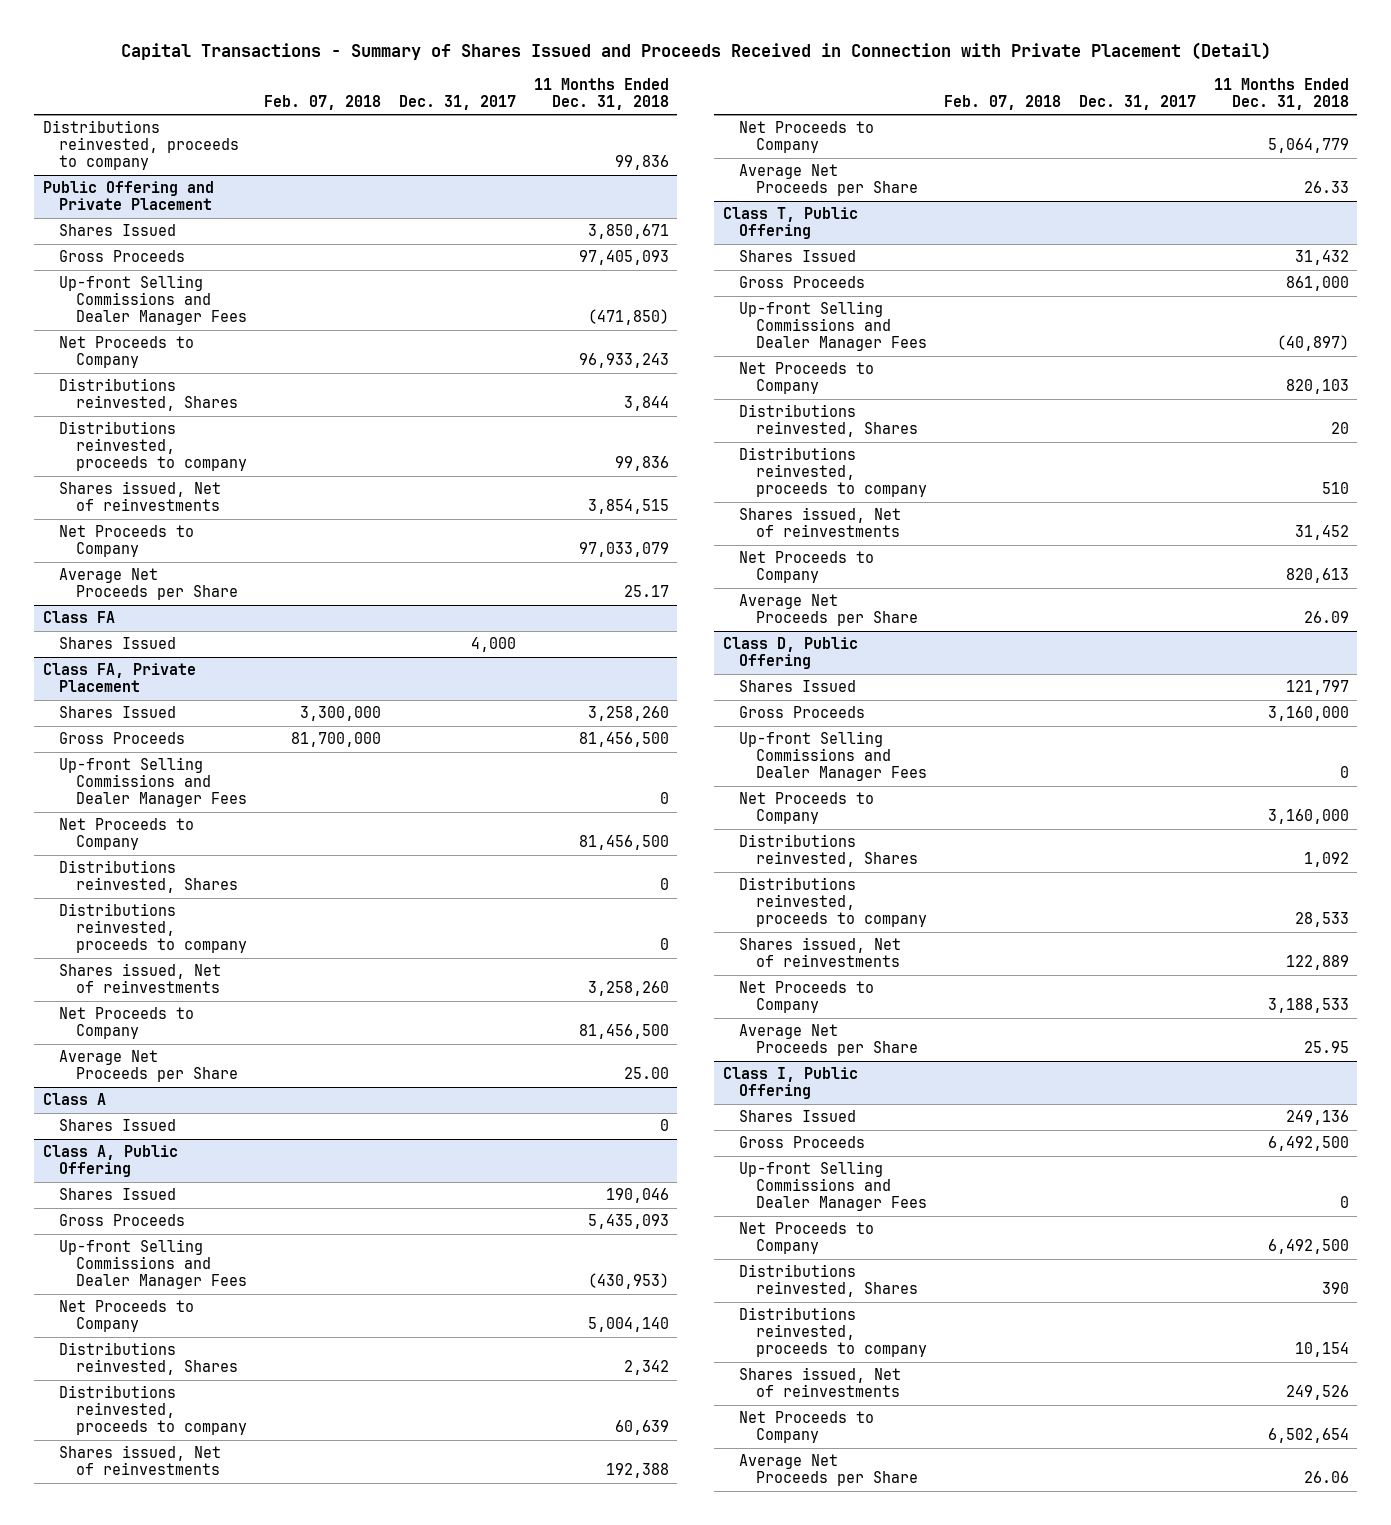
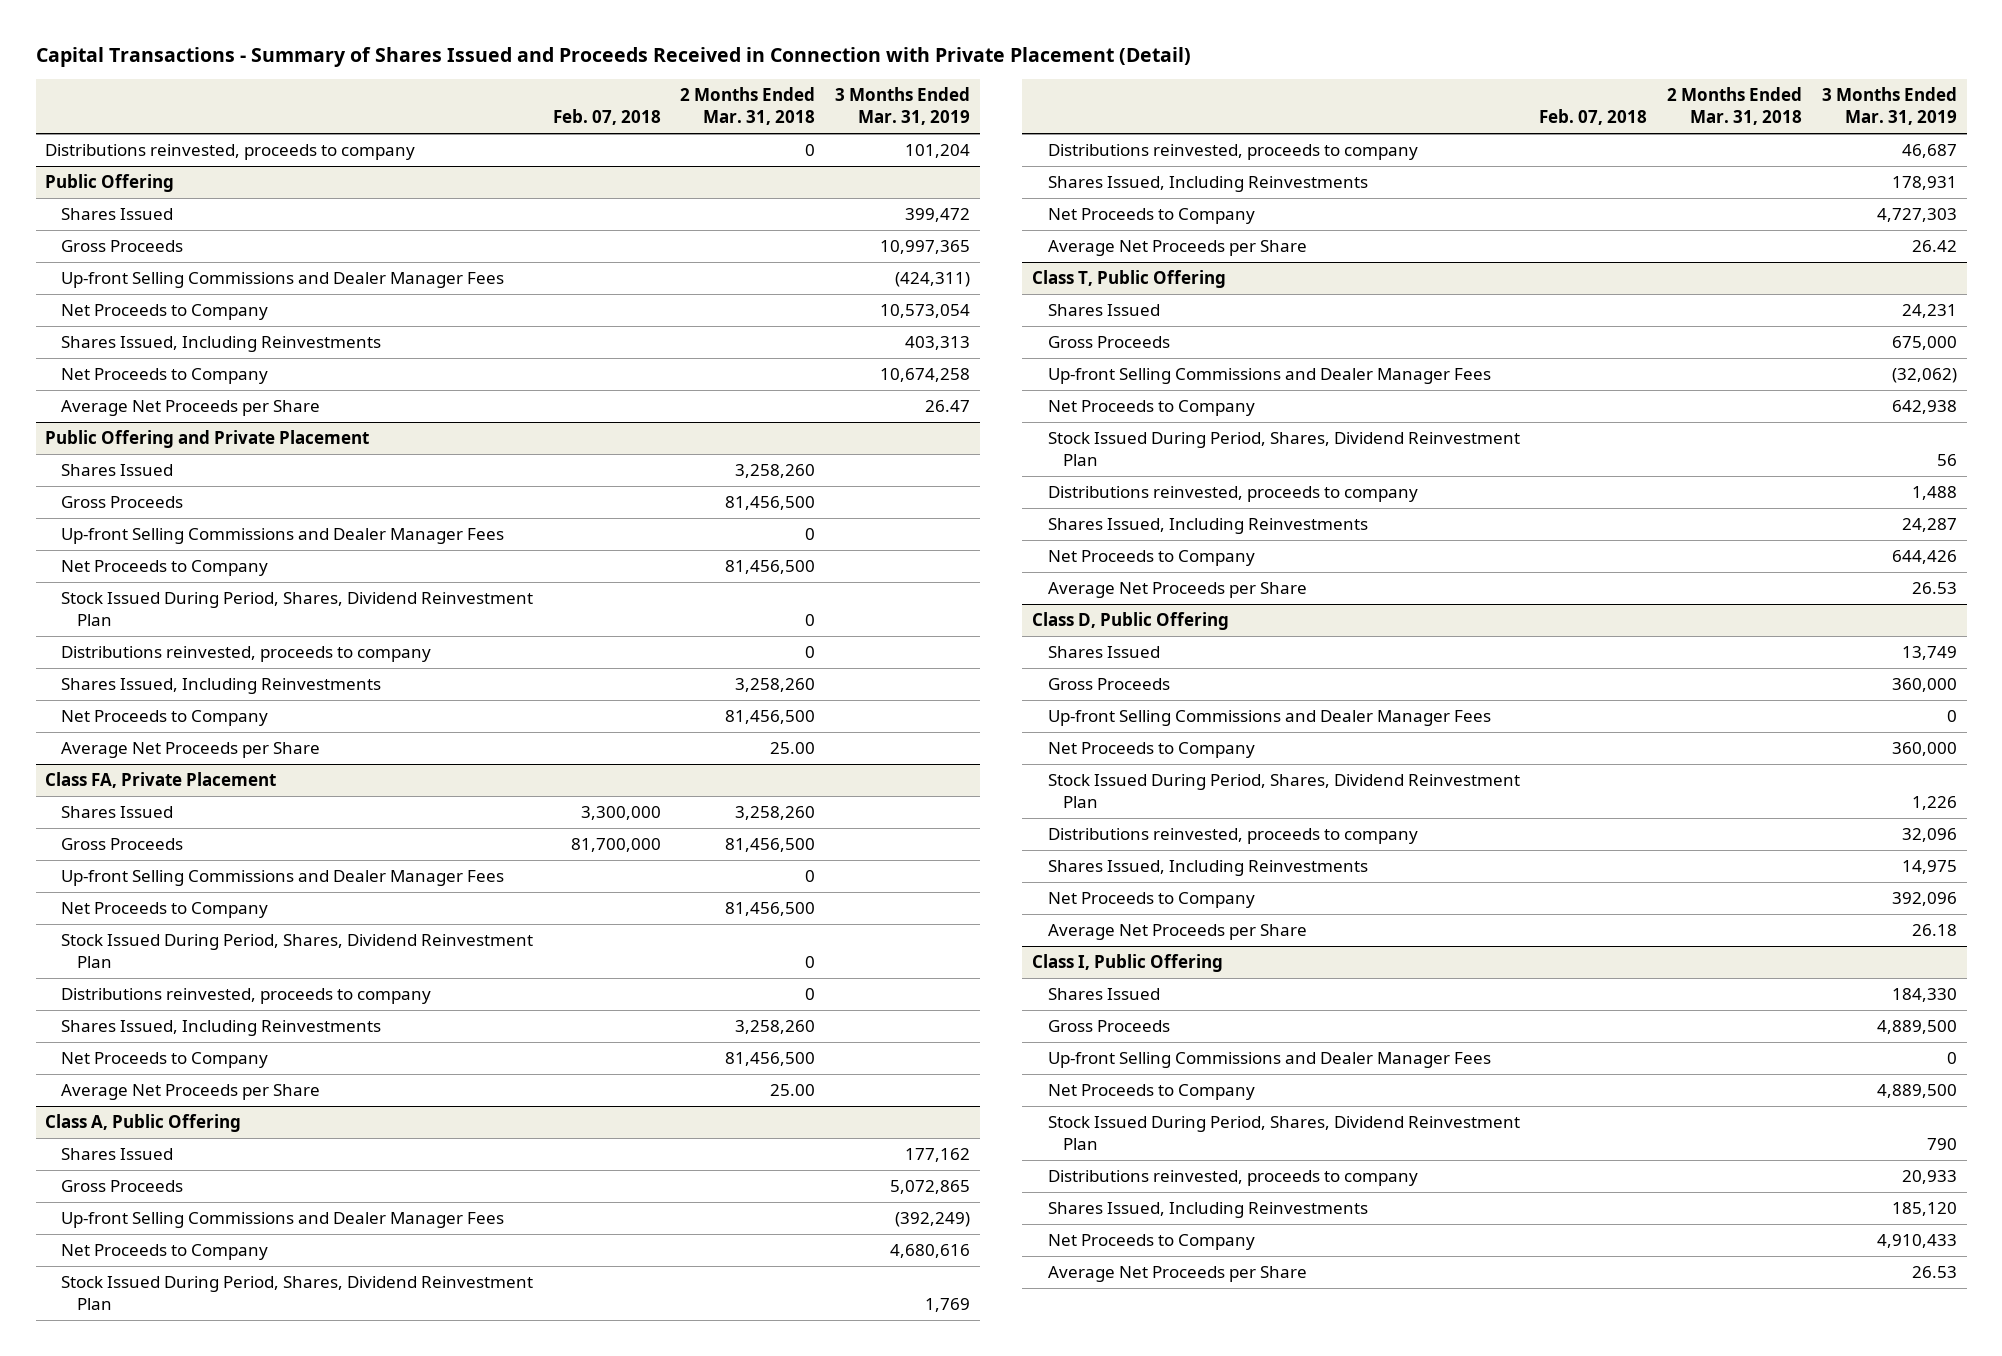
[398,94,516,110] Dec. 31, 2017 -> none
[533,77,669,110] 11 Months Ended Dec. 31, 2018 -> none
none -> [680,87,816,125] 2 Months Ended Mar. 31, 2018
none -> [835,87,971,125] 3 Months Ended Mar. 31, 2019
none -> [45,174,175,193] Public Offering
none -> [60,208,173,221] Shares Issued
none -> [60,240,183,253] Gross Proceeds
none -> [60,272,504,289] Up-front Selling Commissions and Dealer Manager Fees
none -> [60,304,268,321] Net Proceeds to Company
none -> [60,336,381,353] Shares Issued, Including Reinvestments
none -> [60,368,268,385] Net Proceeds to Company
none -> [60,400,320,417] Average Net Proceeds per Share
[59,378,238,412] Distributions reinvested, Shares -> [60,592,533,627] Stock Issued During Period, Shares, Dividend Reinvestment Plan
[59,481,222,512] Shares issued, Net of reinvestments -> [60,678,381,695] Shares Issued, Including Reinvestments
[42,611,115,624] Class FA -> none
[59,637,177,650] Shares Issued -> none
[59,860,238,894] Distributions reinvested, Shares -> [60,934,533,969] Stock Issued During Period, Shares, Dividend Reinvestment Plan
[59,963,222,994] Shares issued, Net of reinvestments -> [60,1020,381,1037] Shares Issued, Including Reinvestments
[42,1093,106,1106] Class A -> none
[59,1119,177,1132] Shares Issued -> none
[59,1342,238,1376] Distributions reinvested, Shares -> [60,1276,533,1311] Stock Issued During Period, Shares, Dividend Reinvestment Plan
[59,1445,222,1476] Shares issued, Net of reinvestments -> [1047,176,1368,193] Shares Issued, Including Reinvestments
[739,404,918,438] Distributions reinvested, Shares -> [1047,432,1520,467] Stock Issued During Period, Shares, Dividend Reinvestment Plan
[739,507,902,538] Shares issued, Net of reinvestments -> [1047,518,1368,535] Shares Issued, Including Reinvestments
[739,834,918,868] Distributions reinvested, Shares -> [1047,774,1520,809] Stock Issued During Period, Shares, Dividend Reinvestment Plan
[739,937,902,968] Shares issued, Net of reinvestments -> [1047,860,1368,877] Shares Issued, Including Reinvestments
[739,1264,918,1298] Distributions reinvested, Shares -> [1047,1116,1520,1151] Stock Issued During Period, Shares, Dividend Reinvestment Plan
[739,1367,902,1398] Shares issued, Net of reinvestments -> [1047,1202,1368,1219] Shares Issued, Including Reinvestments

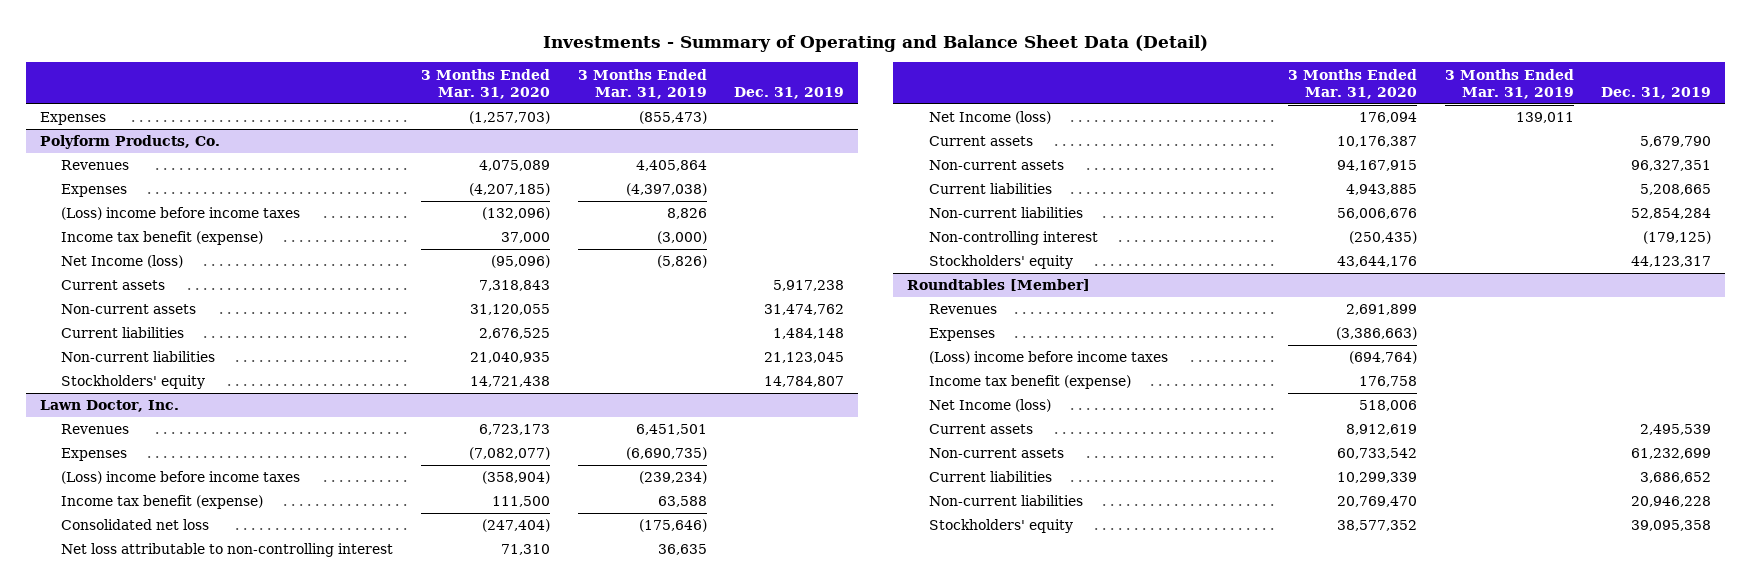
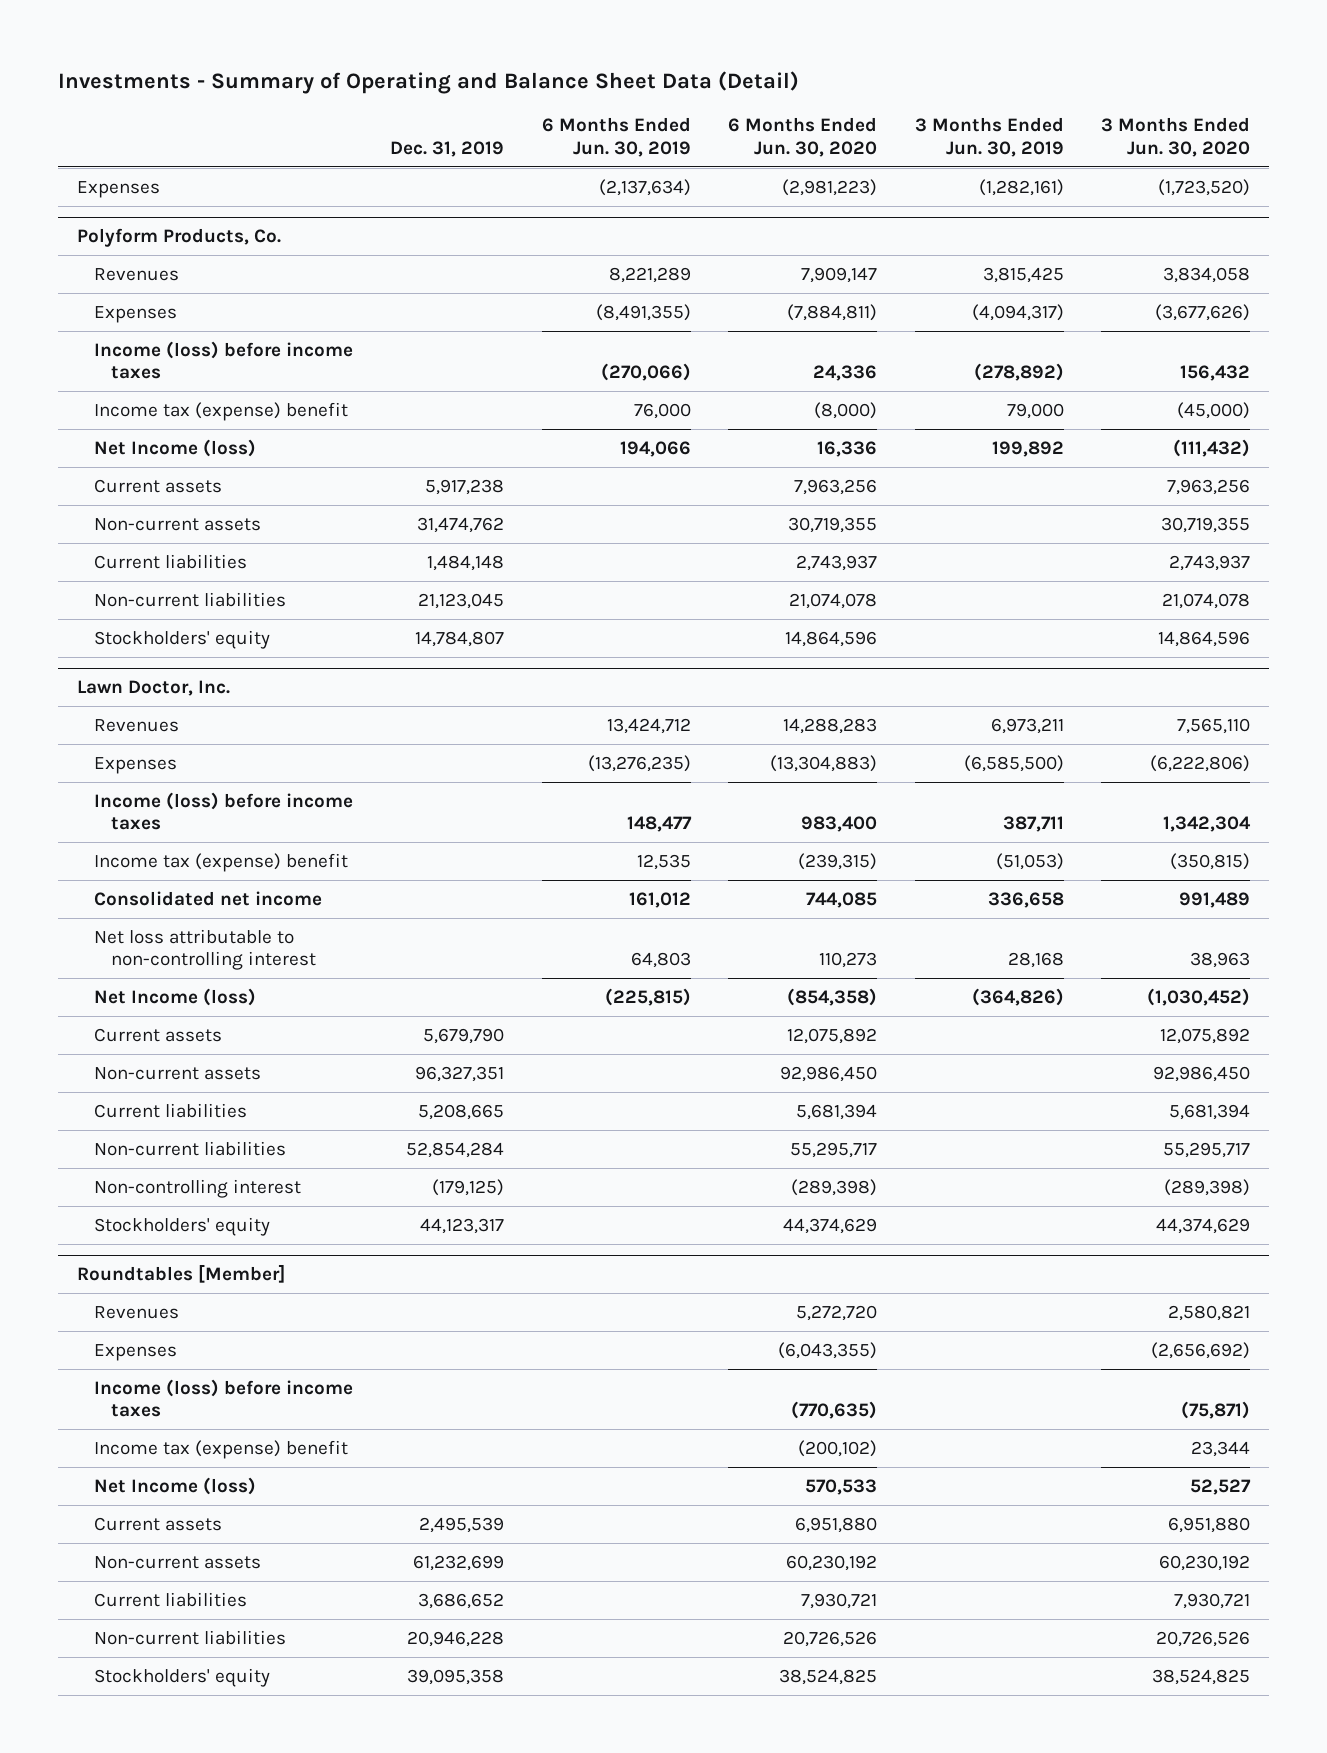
[420,68,550,99] 3 Months Ended Mar. 31, 2020 -> none
[577,68,707,99] 3 Months Ended Mar. 31, 2019 -> none
none -> [541,117,691,157] 6 Months Ended Jun. 30, 2019
none -> [728,117,878,157] 6 Months Ended Jun. 30, 2020
none -> [914,117,1064,157] 3 Months Ended Jun. 30, 2019
none -> [1100,117,1250,157] 3 Months Ended Jun. 30, 2020
[61,207,301,221] (Loss) income before income taxes -> [93,340,353,380] Income (loss) before income taxes
[61,231,264,246] Income tax benefit (expense) -> [93,401,348,421] Income tax (expense) benefit
[61,471,301,485] (Loss) income before income taxes -> [93,791,353,831] Income (loss) before income taxes
[61,495,264,510] Income tax benefit (expense) -> [93,852,348,872] Income tax (expense) benefit
[61,519,210,531] Consolidated net loss -> [93,890,322,906] Consolidated net income
[928,351,1168,365] (Loss) income before income taxes -> [93,1378,353,1418] Income (loss) before income taxes
[928,375,1131,390] Income tax benefit (expense) -> [93,1439,348,1459] Income tax (expense) benefit

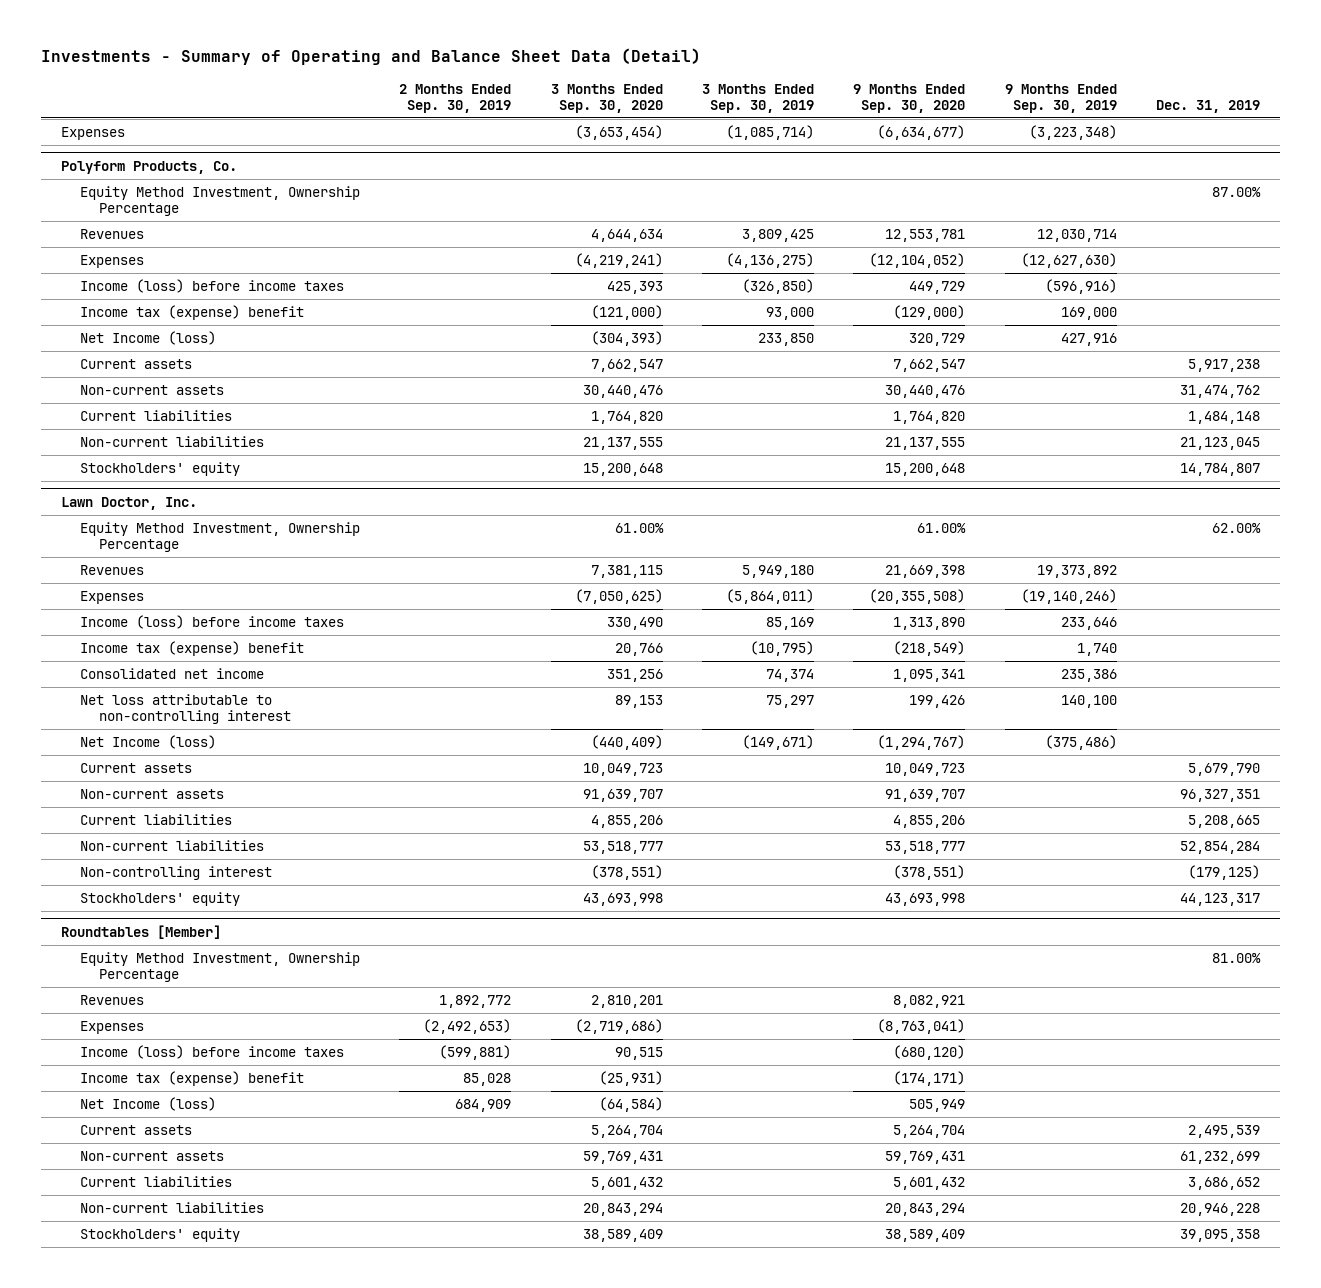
[541,117,691,157] 6 Months Ended Jun. 30, 2019 -> none
[728,117,878,157] 6 Months Ended Jun. 30, 2020 -> none
[914,117,1064,157] 3 Months Ended Jun. 30, 2019 -> none
[1100,117,1250,157] 3 Months Ended Jun. 30, 2020 -> none
none -> [399,84,512,113] 2 Months Ended Sep. 30, 2019
none -> [550,84,663,113] 3 Months Ended Sep. 30, 2020
none -> [702,84,815,113] 3 Months Ended Sep. 30, 2019
none -> [853,84,966,113] 9 Months Ended Sep. 30, 2020
none -> [1004,84,1117,113] 9 Months Ended Sep. 30, 2019
none -> [79,186,360,216] Equity Method Investment, Ownership Percentage
none -> [79,522,360,552] Equity Method Investment, Ownership Percentage
none -> [79,952,360,982] Equity Method Investment, Ownership Percentage

